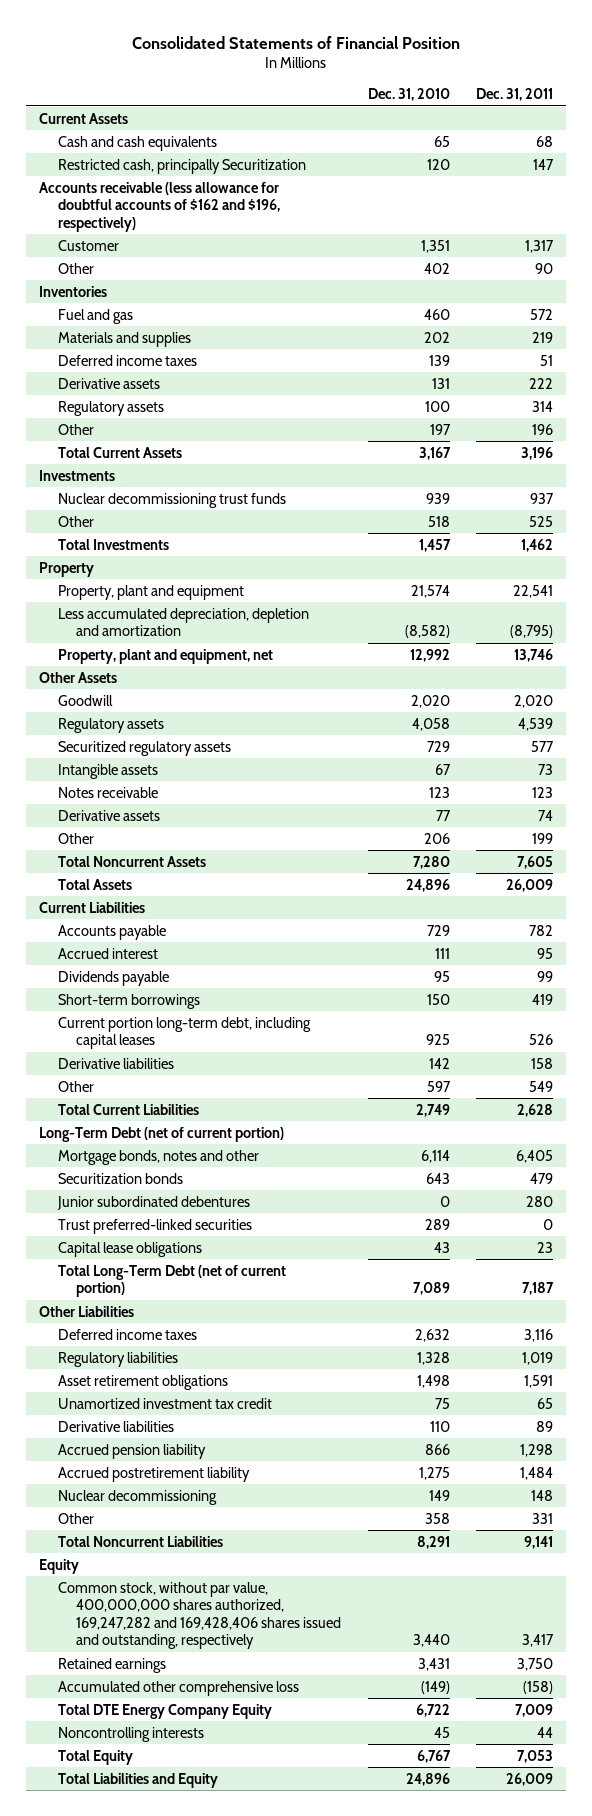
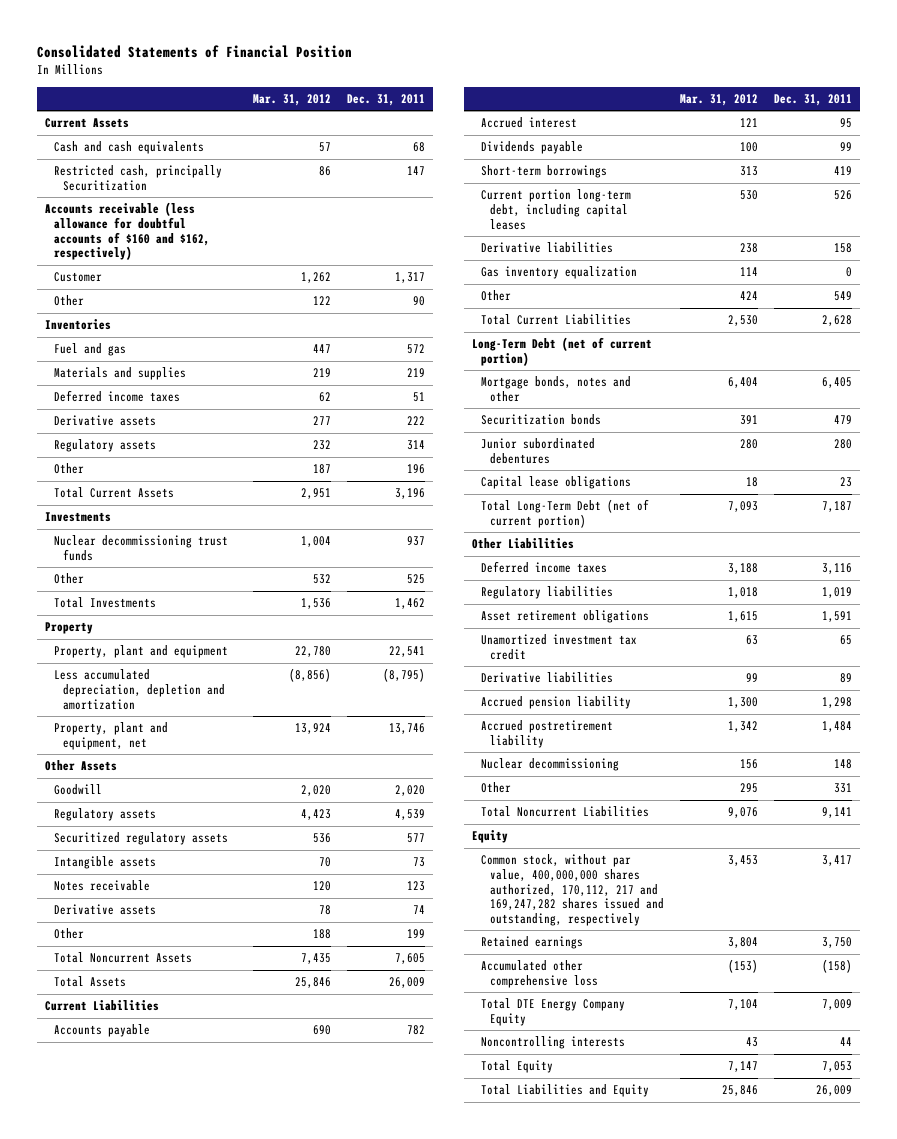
[367,88,450,102] Dec. 31, 2010 -> none
none -> [252,93,331,106] Mar. 31, 2012
[39,181,280,232] Accounts receivable (less allowance for doubtful accounts of $162 and $196, respectively) -> [44,202,211,261] Accounts receivable (less allowance for doubtful accounts of $160 and $162, respectively)
none -> [481,266,638,280] Gas inventory equalization
[57,1218,252,1234] Trust preferred-linked securities -> none
[57,1581,342,1650] Common stock, without par value, 400,000,000 shares authorized, 169,247,282 and 169,428,406 shares issued and outstanding, respectively -> [481,854,665,926] Common stock, without par value, 400,000,000 shares authorized, 170,112, 217 and 169,247,282 shares issued and outstanding, respectively

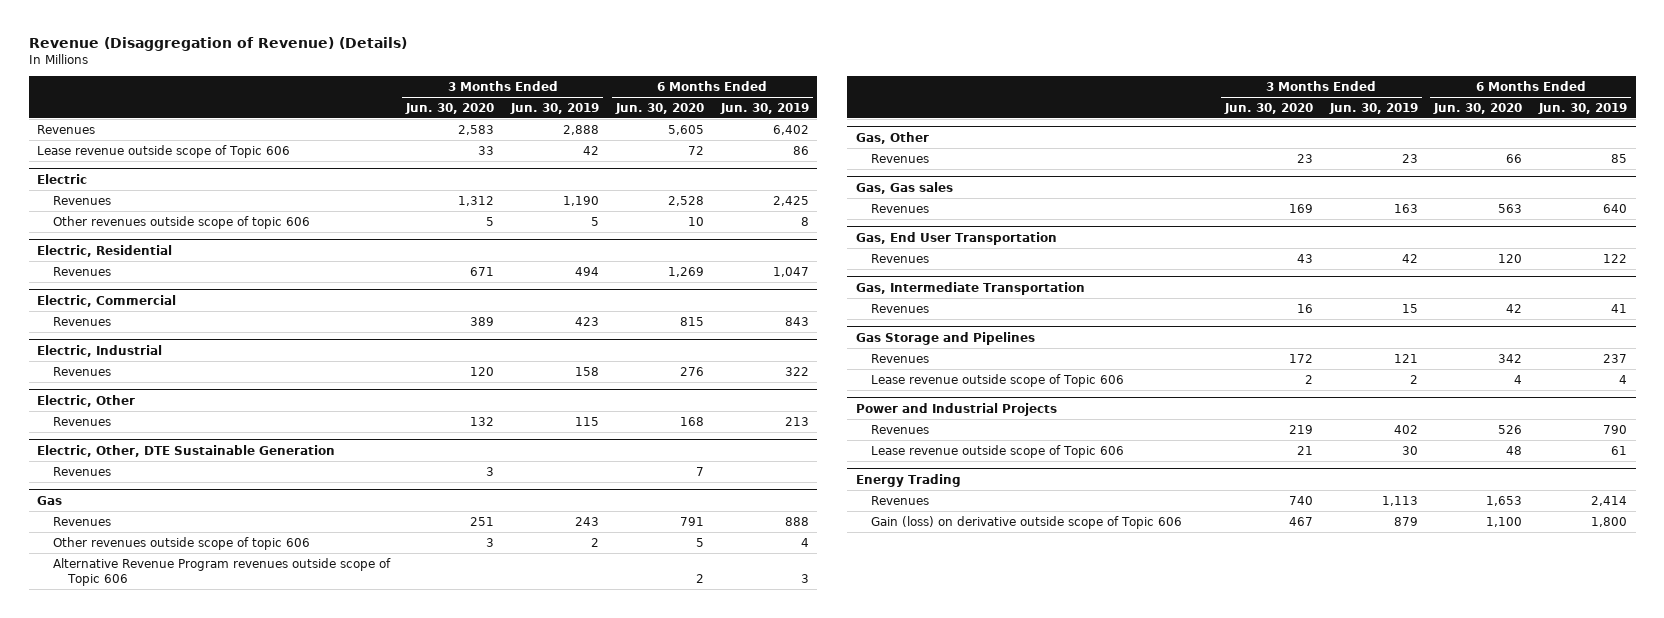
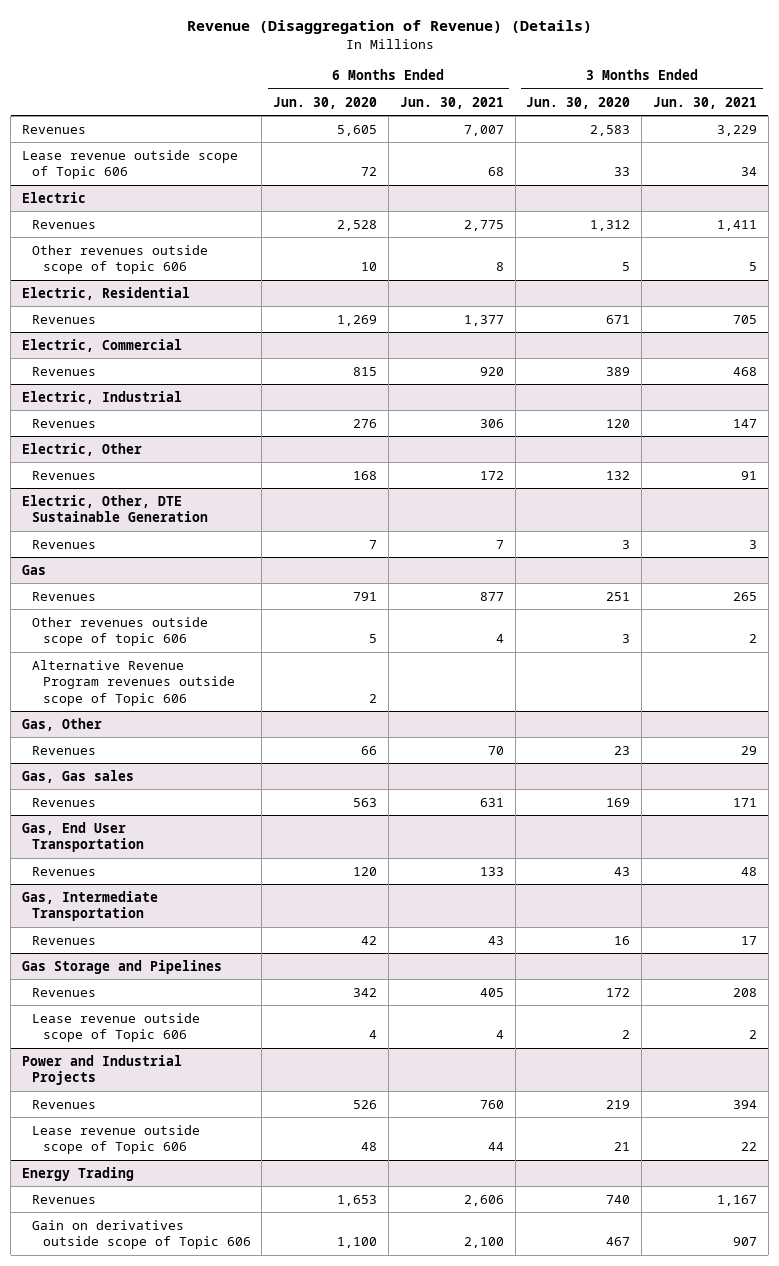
[510,103,600,115] Jun. 30, 2019 -> none
[719,103,809,115] Jun. 30, 2019 -> none
none -> [399,96,504,109] Jun. 30, 2021
none -> [652,96,757,109] Jun. 30, 2021
[871,515,1183,529] Gain (loss) on derivative outside scope of Topic 606 -> [32,1219,251,1250] Gain on derivatives outside scope of Topic 606

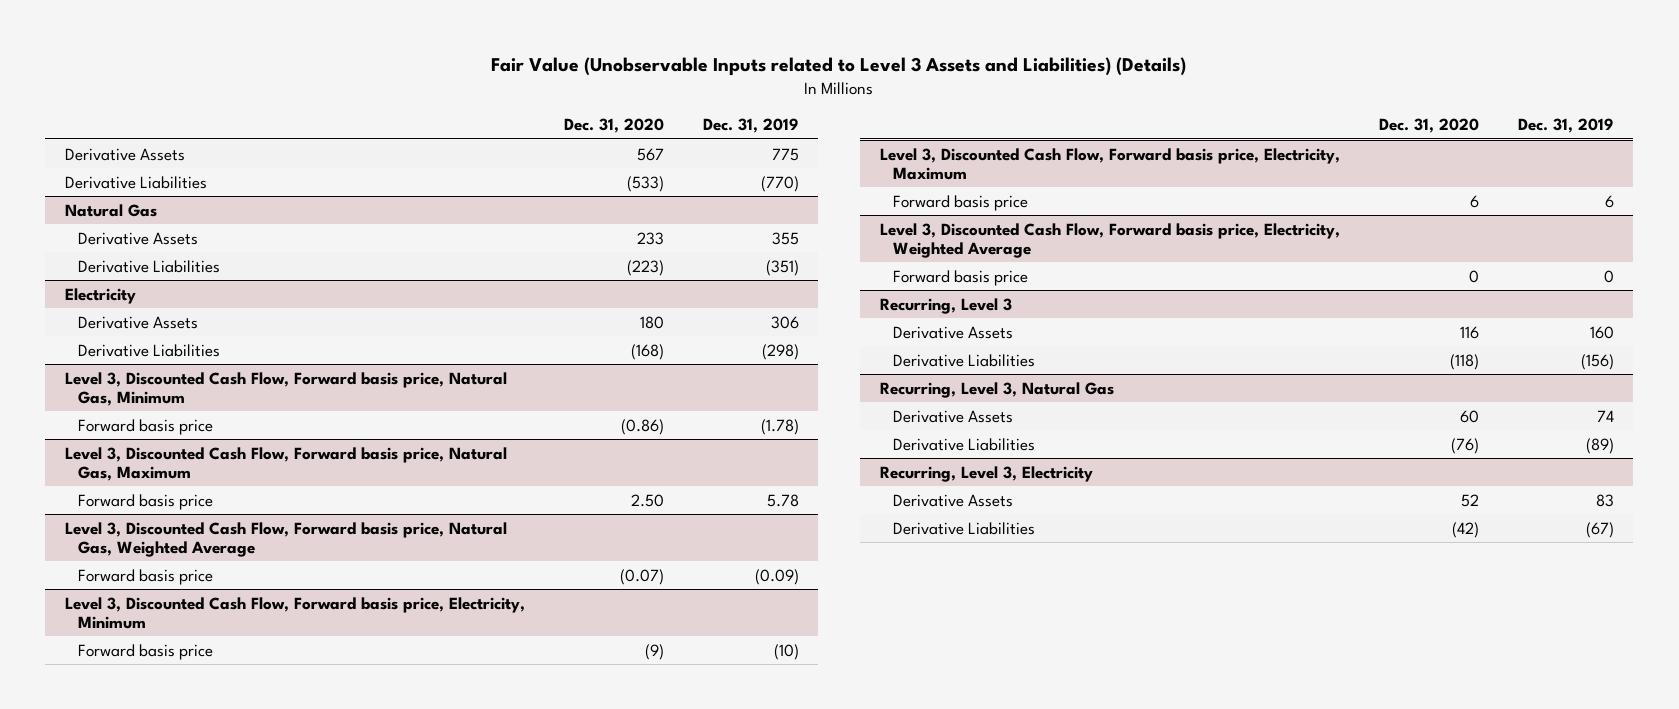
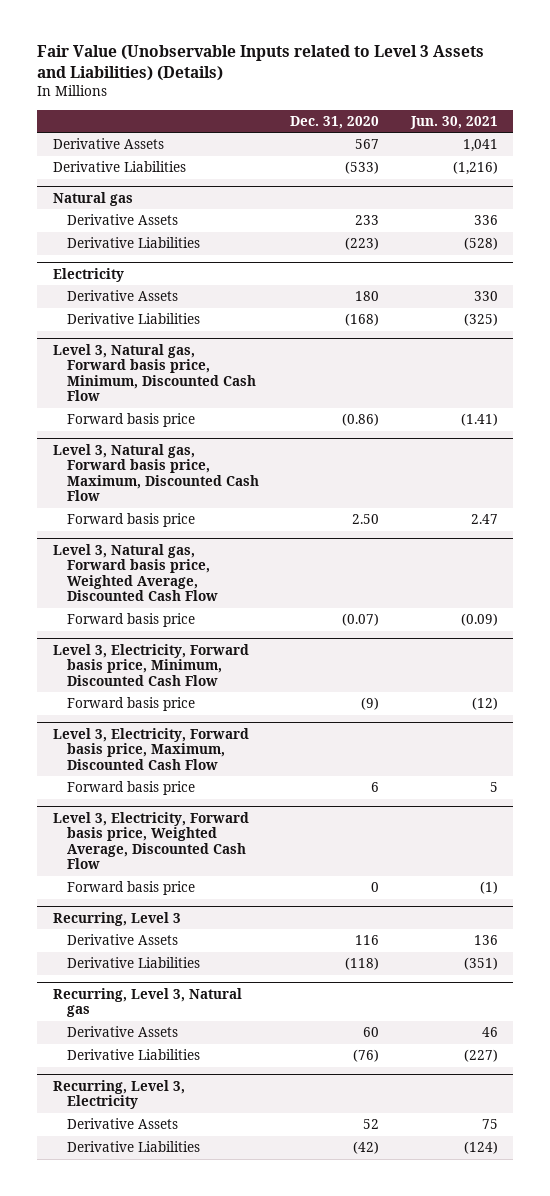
[702,118,799,134] Dec. 31, 2019 -> none
none -> [409,115,498,129] Jun. 30, 2021
[64,203,157,217] Natural Gas -> [52,191,133,206] Natural gas
[64,371,507,406] Level 3, Discounted Cash Flow, Forward basis price, Natural Gas, Minimum -> [52,343,256,402] Level 3, Natural gas, Forward basis price, Minimum, Discounted Cash Flow
[64,446,507,481] Level 3, Discounted Cash Flow, Forward basis price, Natural Gas, Maximum -> [52,443,259,502] Level 3, Natural gas, Forward basis price, Maximum, Discounted Cash Flow
[64,521,507,557] Level 3, Discounted Cash Flow, Forward basis price, Natural Gas, Weighted Average -> [52,543,218,602] Level 3, Natural gas, Forward basis price, Weighted Average, Discounted Cash Flow
[64,596,525,629] Level 3, Discounted Cash Flow, Forward basis price, Electricity, Minimum -> [52,643,249,686] Level 3, Electricity, Forward basis price, Minimum, Discounted Cash Flow
[879,147,1340,180] Level 3, Discounted Cash Flow, Forward basis price, Electricity, Maximum -> [52,727,249,770] Level 3, Electricity, Forward basis price, Maximum, Discounted Cash Flow
[879,222,1340,258] Level 3, Discounted Cash Flow, Forward basis price, Electricity, Weighted Average -> [52,811,249,870] Level 3, Electricity, Forward basis price, Weighted Average, Discounted Cash Flow
[879,381,1114,398] Recurring, Level 3, Natural Gas -> [52,987,242,1018] Recurring, Level 3, Natural gas

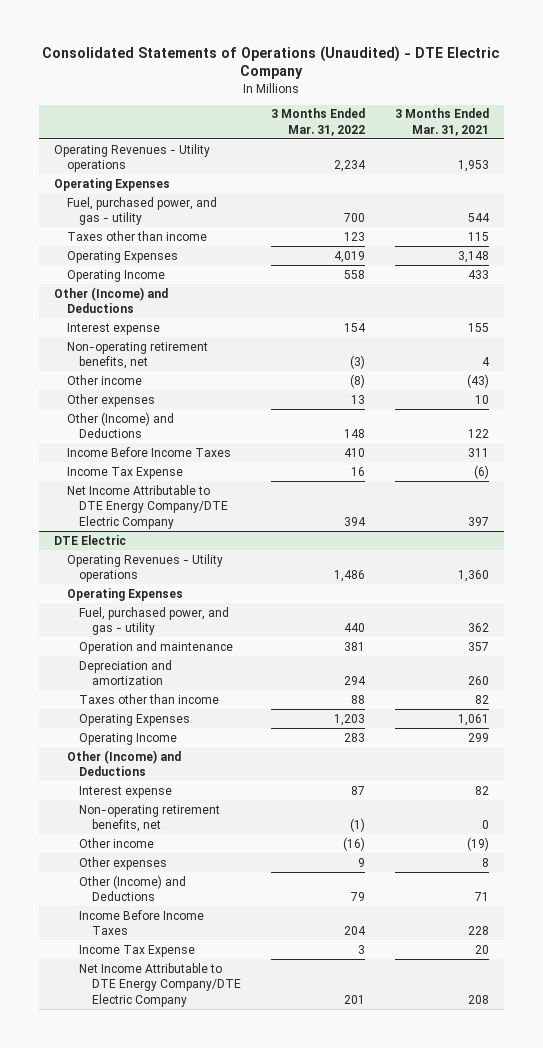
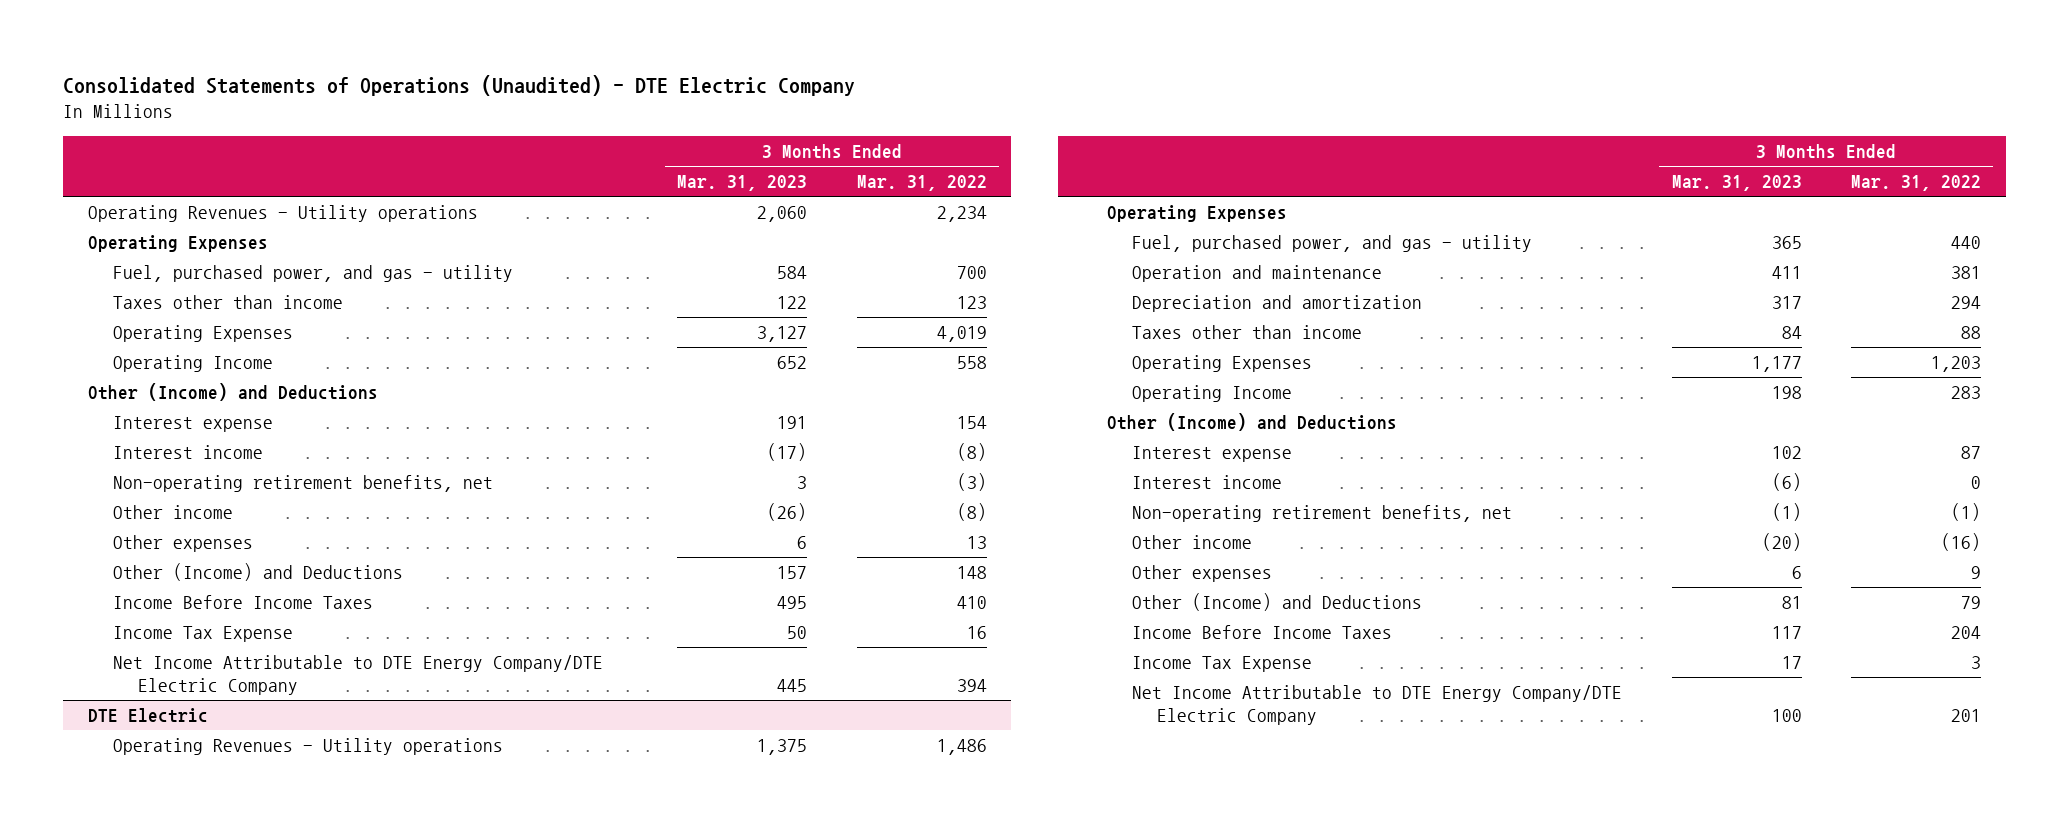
[394,108,489,136] 3 Months Ended Mar. 31, 2021 -> none
none -> [677,175,808,192] Mar. 31, 2023
none -> [112,445,263,460] Interest income
none -> [1132,475,1283,490] Interest income

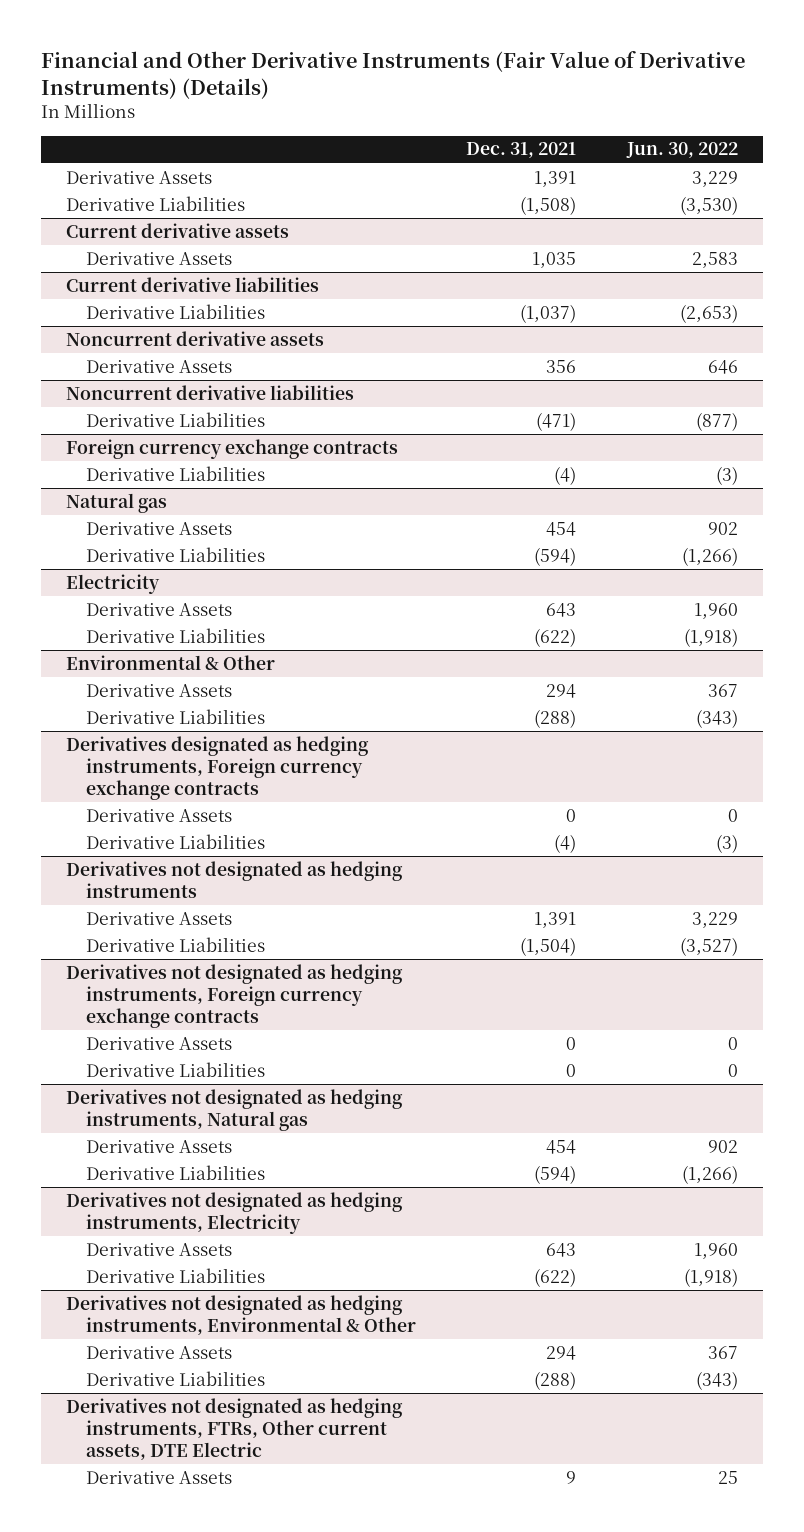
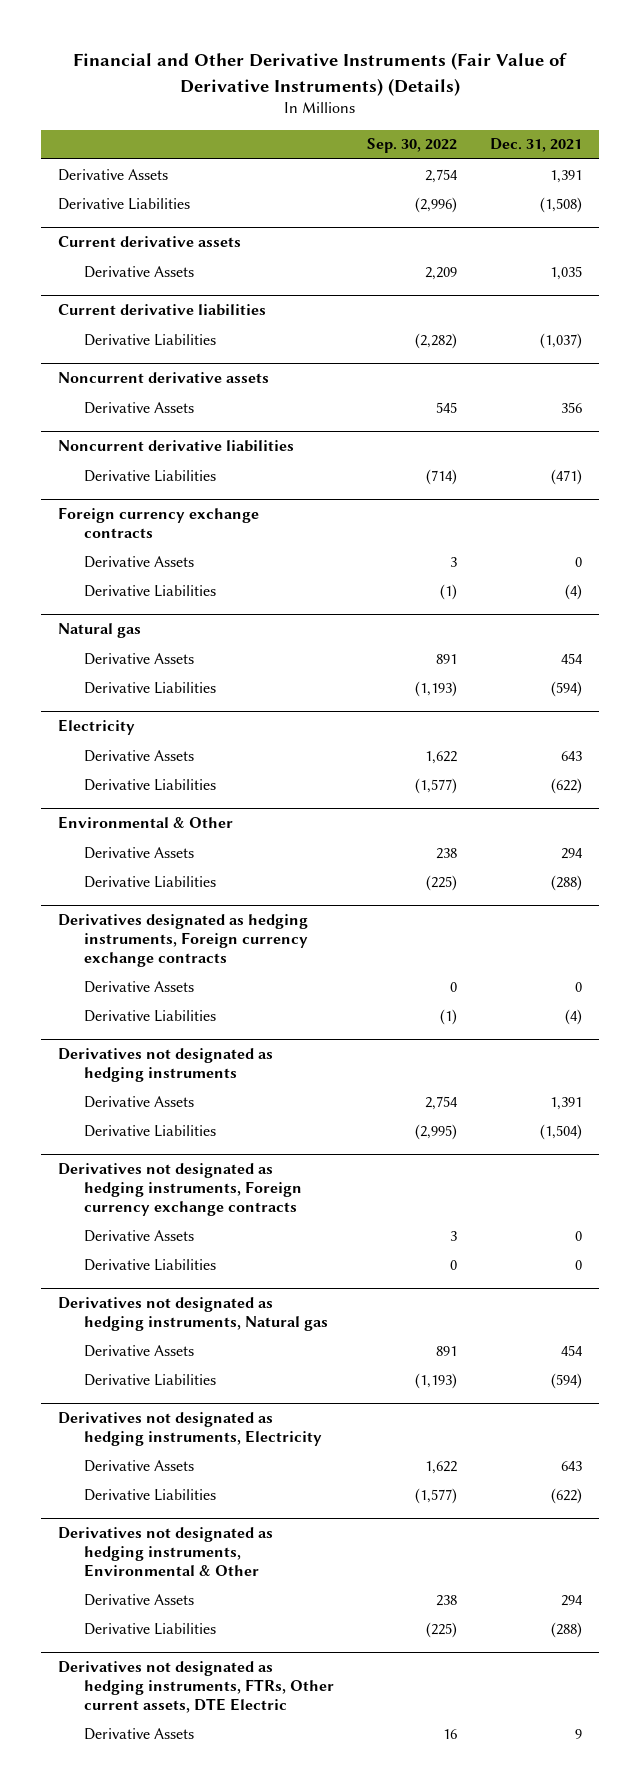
[625,142,738,159] Jun. 30, 2022 -> none
none -> [366,138,457,154] Sep. 30, 2022
none -> [83,555,194,568] Derivative Assets

